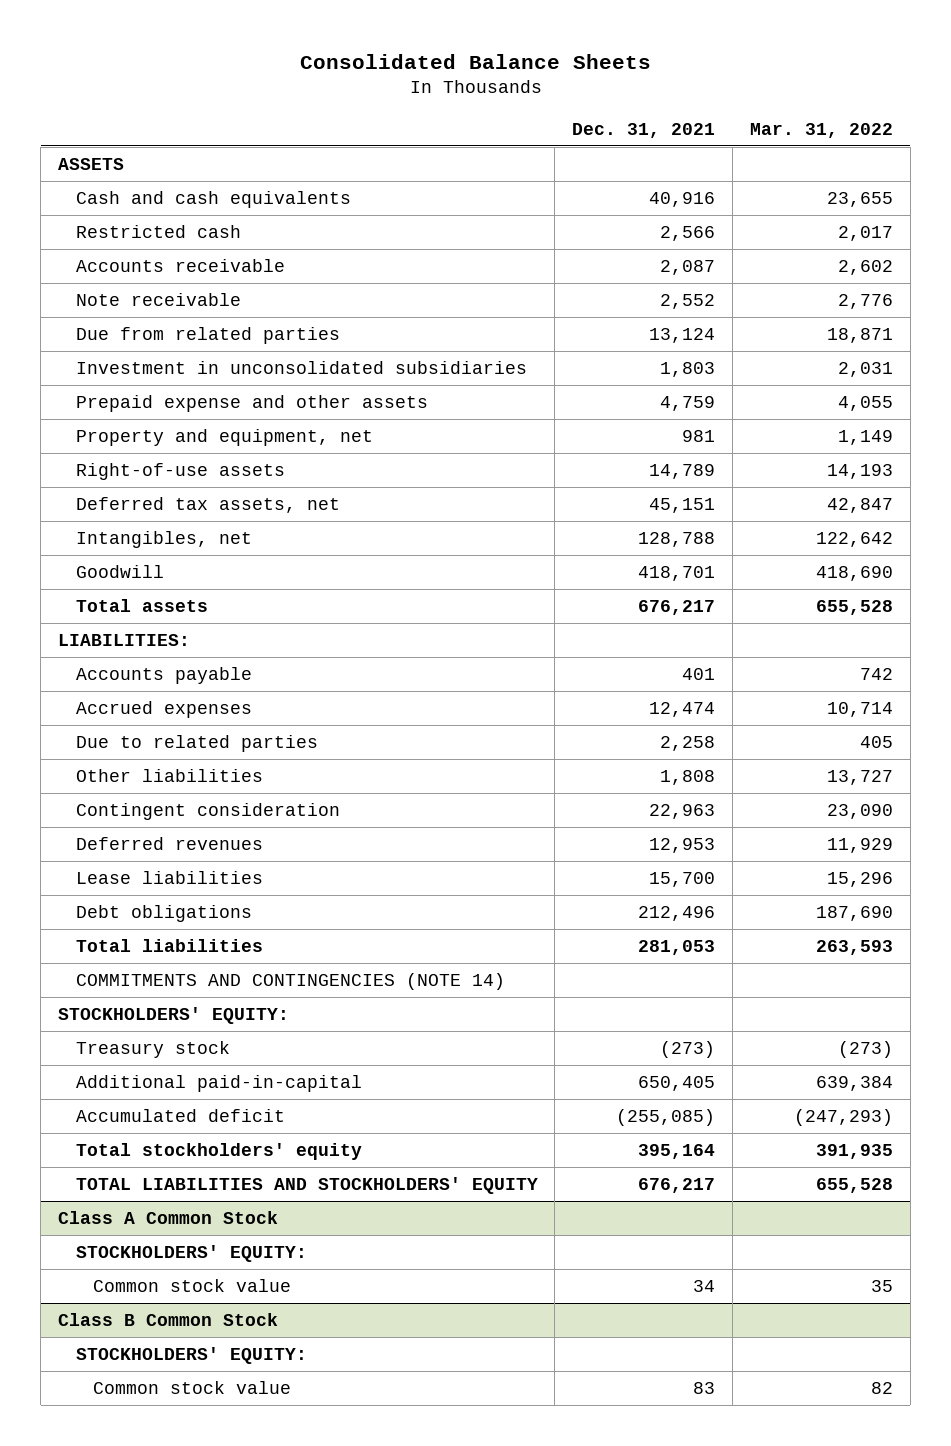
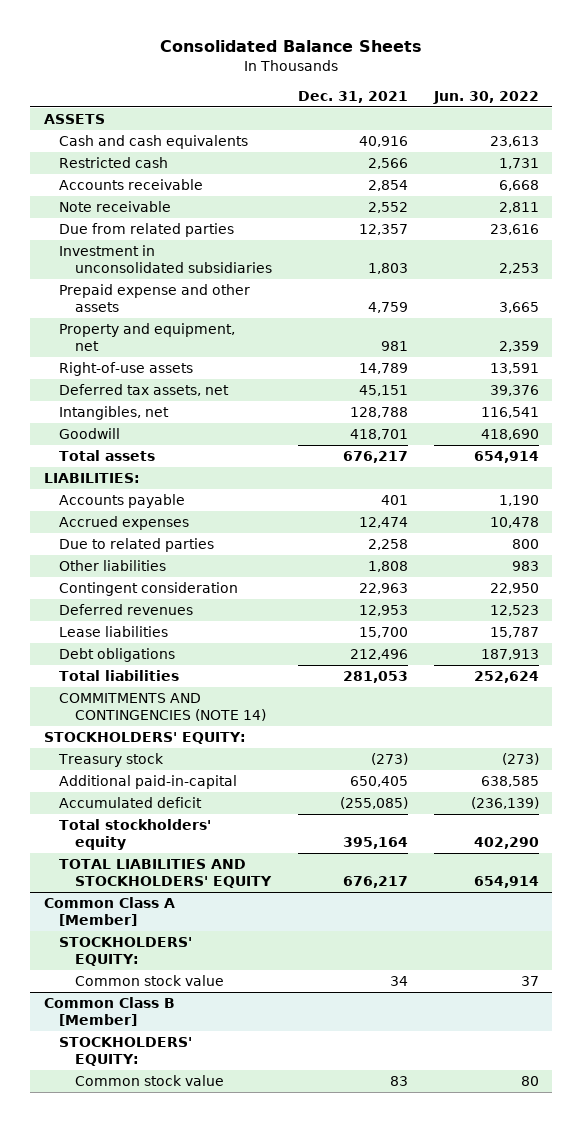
[749,122,893,138] Mar. 31, 2022 -> none
none -> [433,90,540,104] Jun. 30, 2022
[660,260,716,276] 2,087 -> [367,180,408,192] 2,854
[649,328,716,344] 13,124 -> [358,224,408,236] 12,357
[58,1211,279,1225] Class A Common Stock -> [43,897,175,926] Common Class A [Member]
[58,1313,279,1327] Class B Common Stock -> [43,997,175,1026] Common Class B [Member]

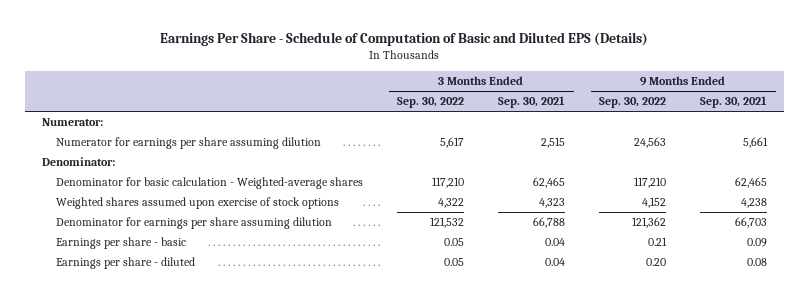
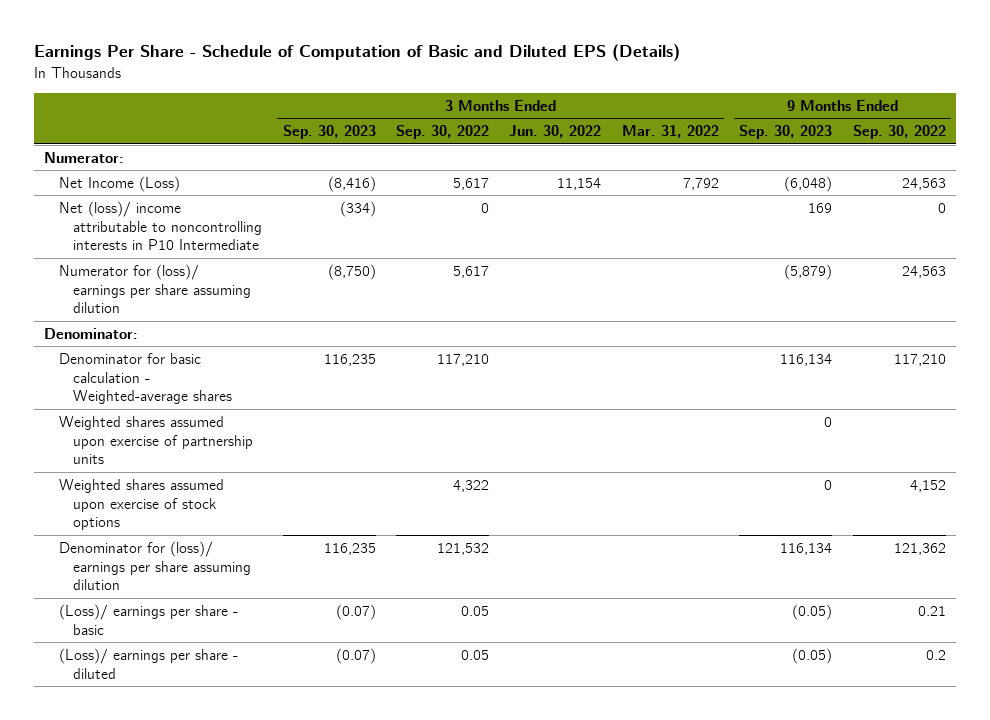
[498,96,566,109] Sep. 30, 2021 -> none
[700,96,768,109] Sep. 30, 2021 -> none
none -> [282,125,376,140] Sep. 30, 2023
none -> [509,125,602,139] Jun. 30, 2022
none -> [621,125,719,139] Mar. 31, 2022
none -> [739,125,833,140] Sep. 30, 2023
none -> [58,175,180,192] Net Income (Loss)
none -> [58,200,263,251] Net (loss)/ income attributable to noncontrolling interests in P10 Intermediate
[56,137,322,150] Numerator for earnings per share assuming dilution -> [58,263,252,314] Numerator for (loss)/ earnings per share assuming dilution
none -> [58,415,254,465] Weighted shares assumed upon exercise of partnership units
[56,217,333,230] Denominator for earnings per share assuming dilution -> [58,540,252,591] Denominator for (loss)/ earnings per share assuming dilution
[56,237,187,250] Earnings per share - basic -> [58,603,238,635] (Loss)/ earnings per share - basic
[56,257,196,270] Earnings per share - diluted -> [58,647,238,679] (Loss)/ earnings per share - diluted
[646,258,667,267] 0.20 -> [925,649,946,660] 0.2

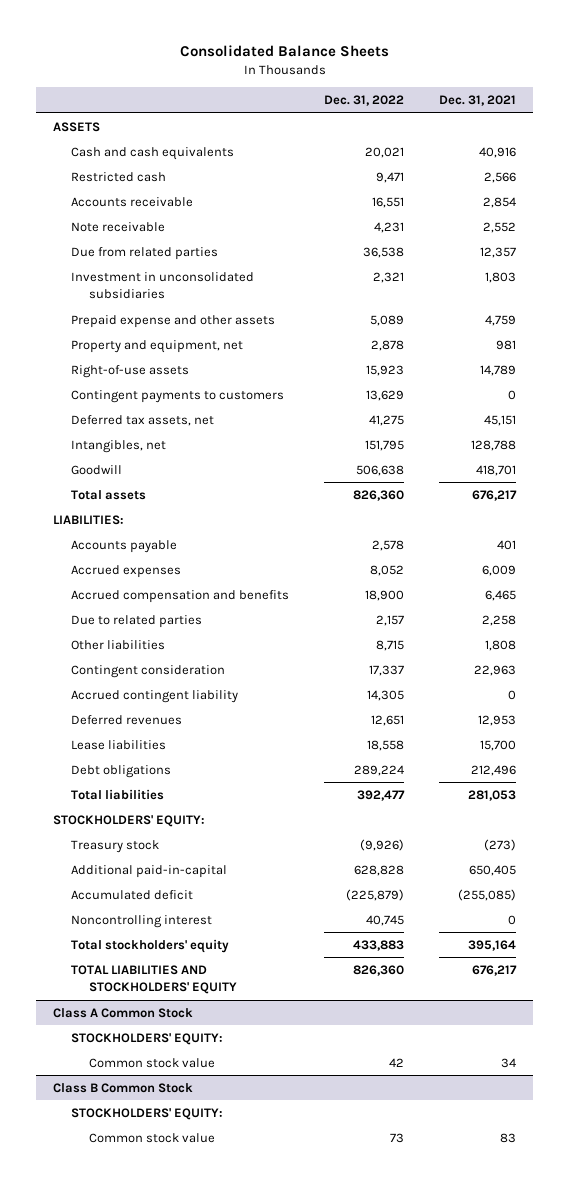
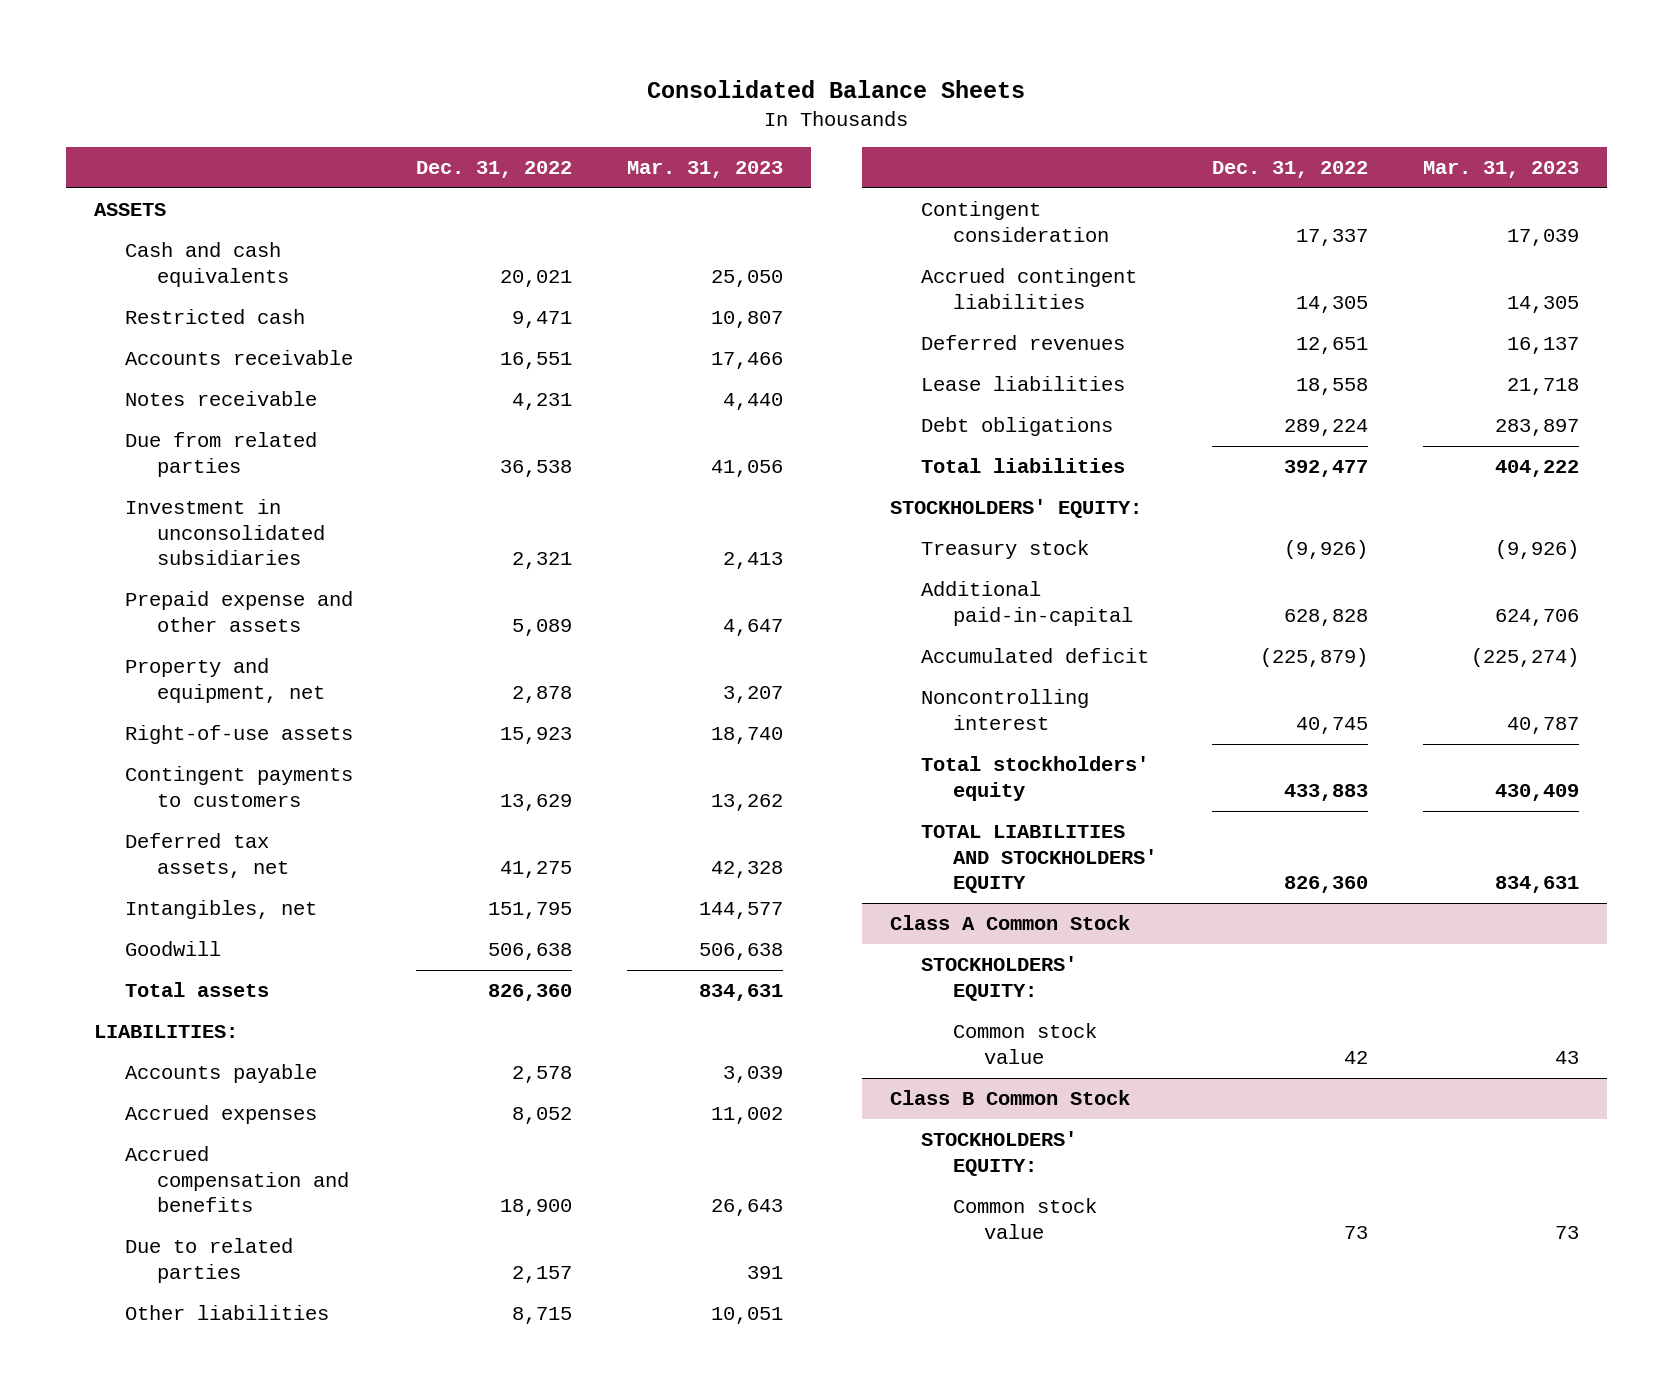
[438,95,516,107] Dec. 31, 2021 -> none
none -> [627,161,784,179] Mar. 31, 2023
[71,221,166,232] Note receivable -> [125,391,318,407] Notes receivable
[71,689,239,703] Accrued contingent liability -> [921,268,1138,309] Accrued contingent liabilities

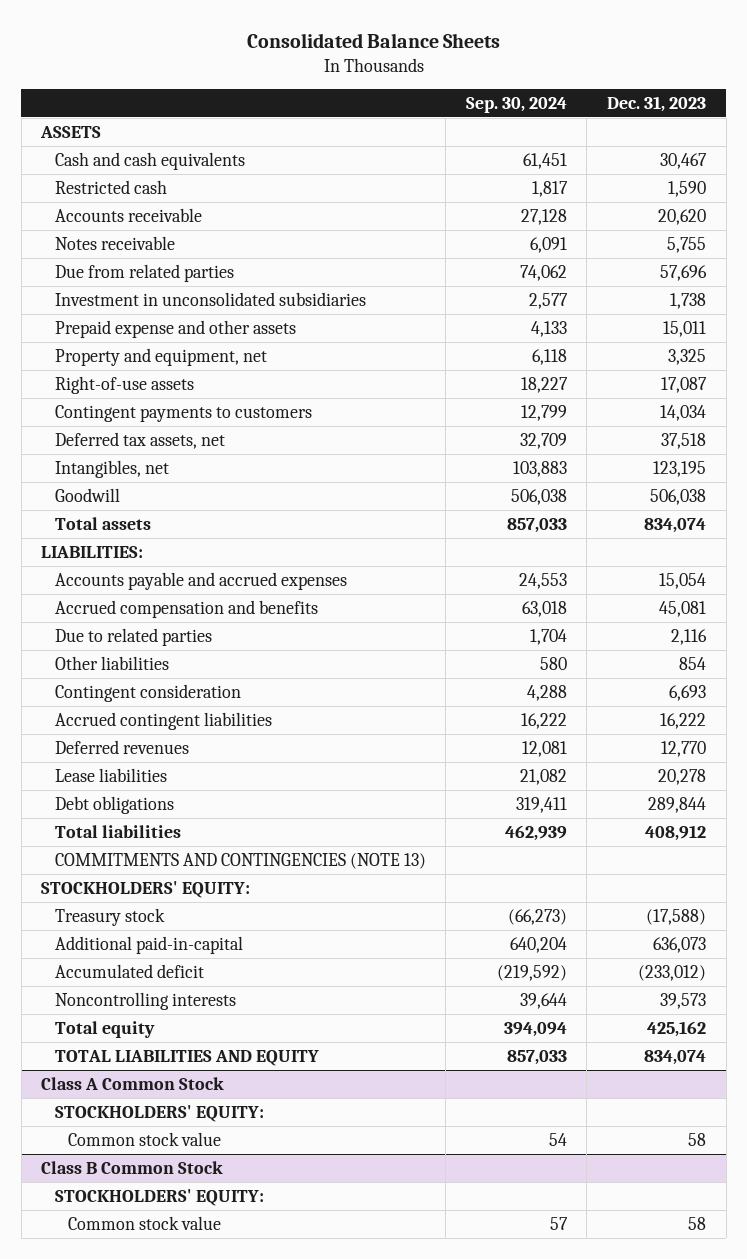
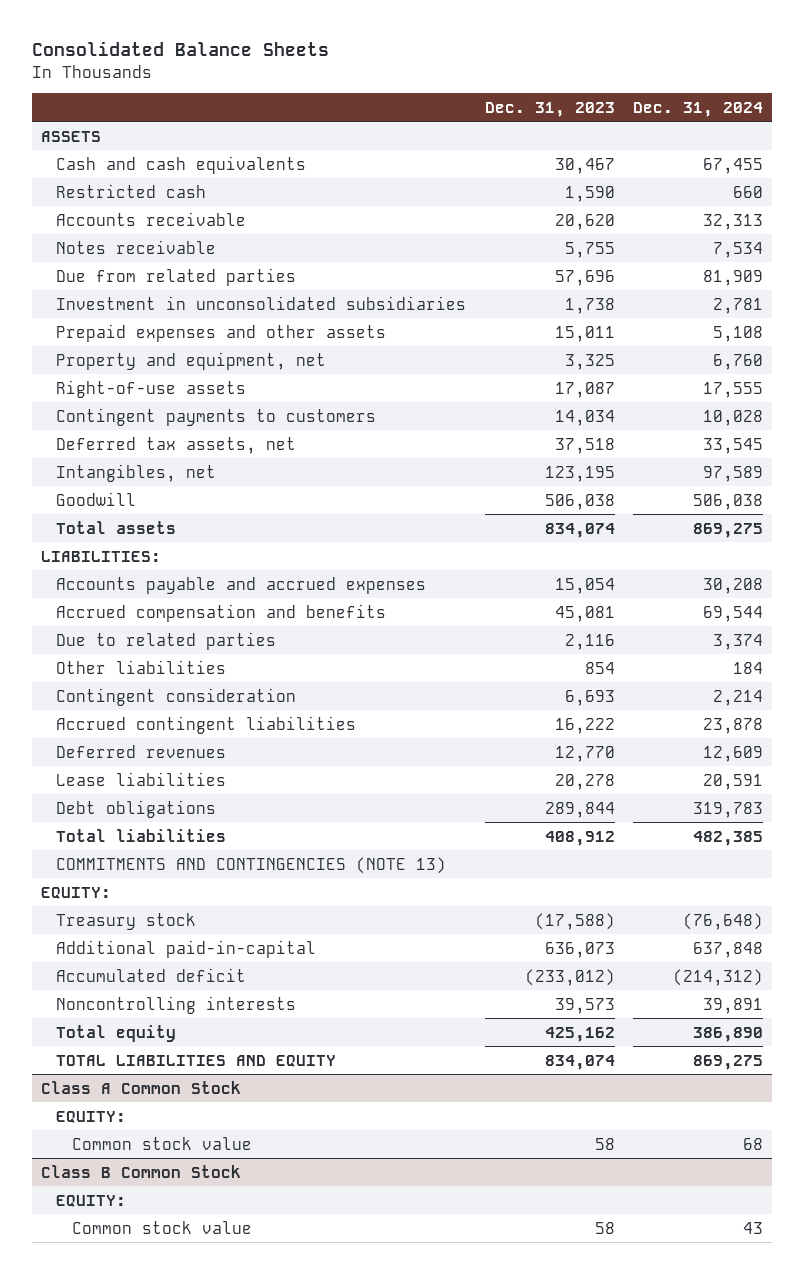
[465,96,567,113] Sep. 30, 2024 -> none
none -> [632,101,763,117] Dec. 31, 2024
[54,319,296,338] Prepaid expense and other assets -> [56,323,387,342] Prepaid expenses and other assets
[41,880,251,898] STOCKHOLDERS' EQUITY: -> [40,886,111,899] EQUITY:
[54,1104,264,1122] STOCKHOLDERS' EQUITY: -> [56,1110,127,1123] EQUITY:
[54,1188,264,1206] STOCKHOLDERS' EQUITY: -> [56,1194,127,1207] EQUITY:

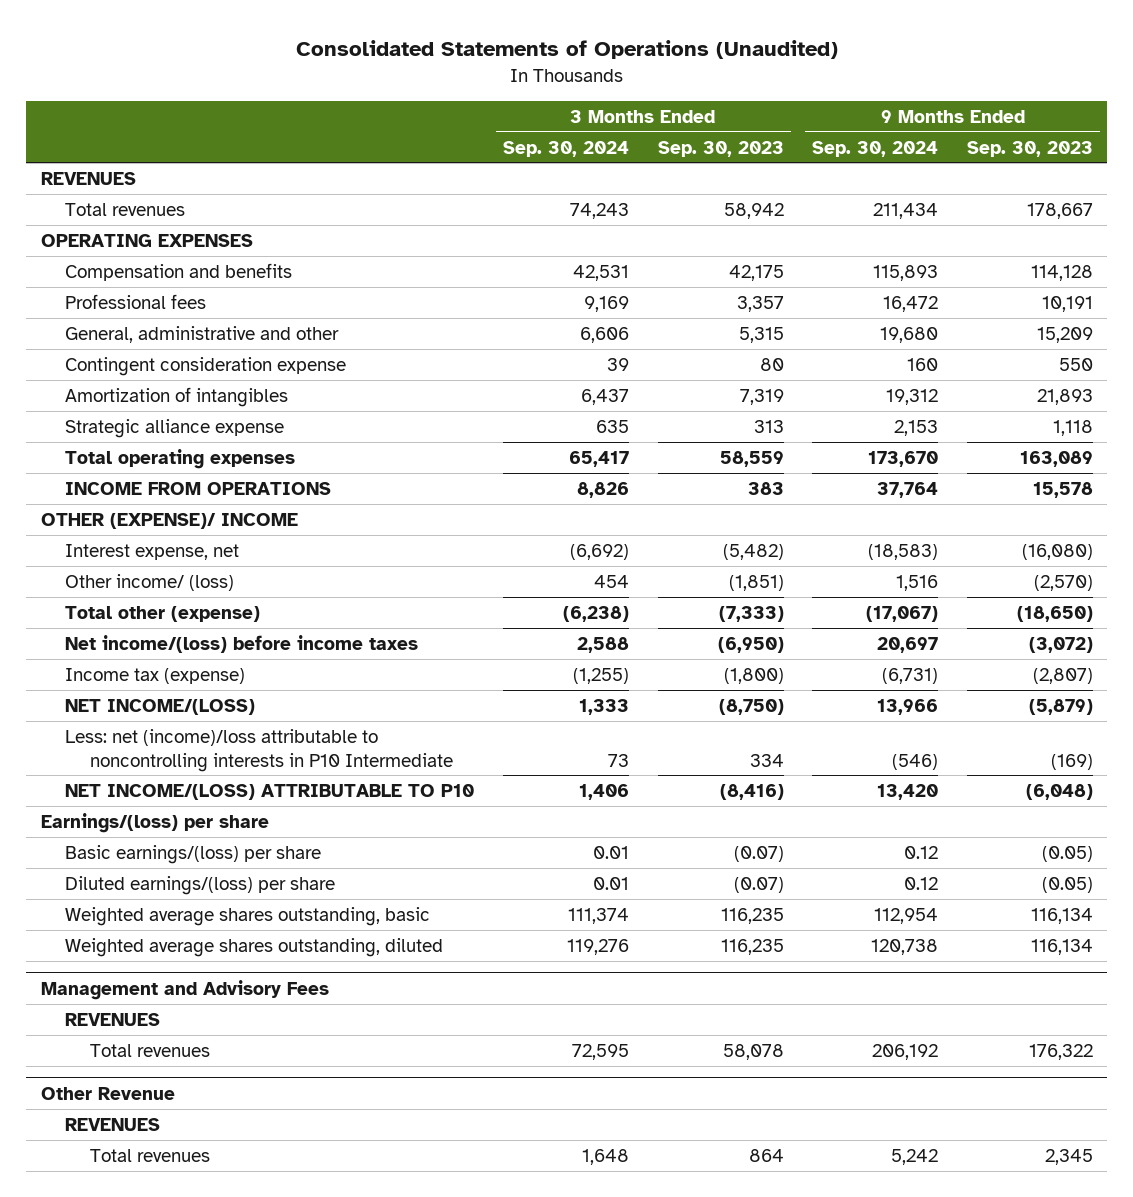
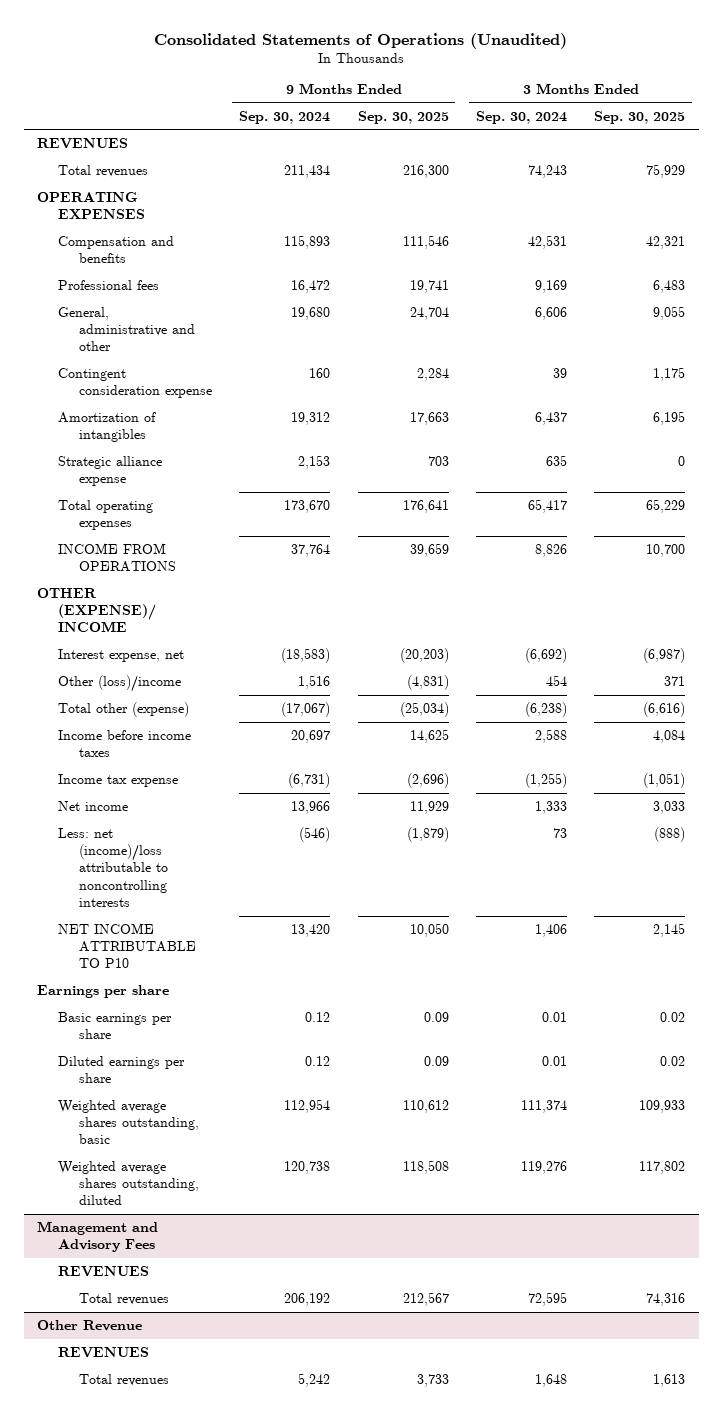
[657,140,784,157] Sep. 30, 2023 -> none
[966,140,1093,157] Sep. 30, 2023 -> none
none -> [357,110,449,124] Sep. 30, 2025
none -> [594,110,686,124] Sep. 30, 2025
[65,573,235,591] Other income/ (loss) -> [58,674,182,692] Other (loss)/income
[65,634,419,653] Net income/(loss) before income taxes -> [58,729,192,758] Income before income taxes
[65,667,246,684] Income tax (expense) -> [58,773,179,787] Income tax expense
[65,698,256,715] NET INCOME/(LOSS) -> [58,800,129,811] Net income
[65,728,454,772] Less: net (income)/loss attributable to noncontrolling interests in P10 Intermediate -> [58,827,168,907] Less: net (income)/loss attributable to noncontrolling interests
[65,783,475,800] NET INCOME/(LOSS) ATTRIBUTABLE TO P10 -> [58,922,196,969] NET INCOME ATTRIBUTABLE TO P10
[40,812,269,833] Earnings/(loss) per share -> [37,984,170,998] Earnings per share
[65,844,322,864] Basic earnings/(loss) per share -> [58,1011,173,1040] Basic earnings per share
[65,875,336,895] Diluted earnings/(loss) per share -> [58,1055,186,1084] Diluted earnings per share

